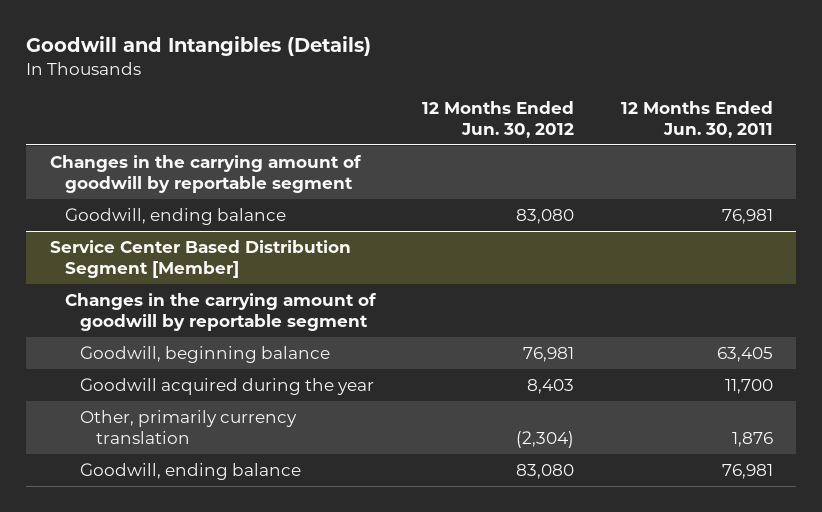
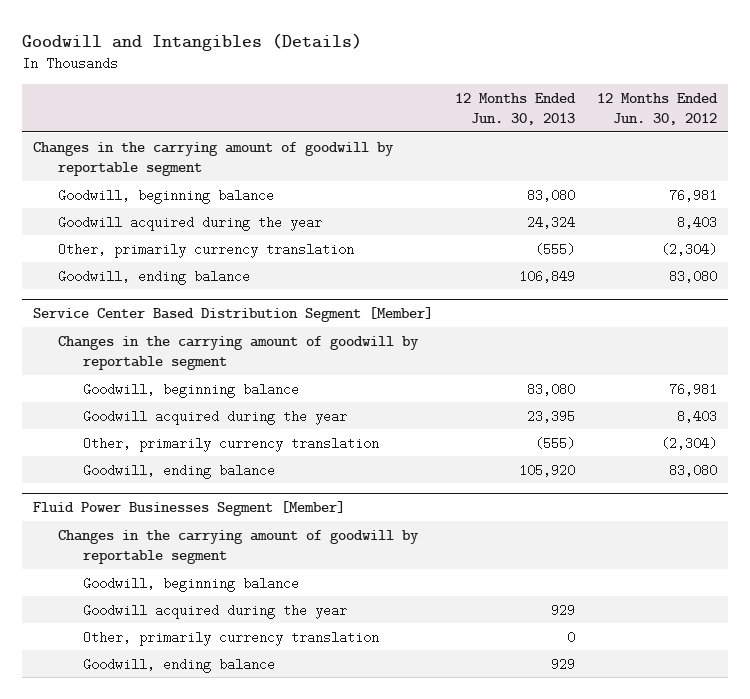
[620,100,773,138] 12 Months Ended Jun. 30, 2011 -> none
none -> [454,92,576,126] 12 Months Ended Jun. 30, 2013
none -> [57,188,274,204] Goodwill, beginning balance
none -> [57,215,322,231] Goodwill acquired during the year
none -> [57,242,354,258] Other, primarily currency translation
none -> [32,500,345,516] Fluid Power Businesses Segment [Member]
none -> [57,529,419,564] Changes in the carrying amount of goodwill by reportable segment
none -> [82,576,299,592] Goodwill, beginning balance
none -> [82,603,347,619] Goodwill acquired during the year
none -> [82,630,379,646] Other, primarily currency translation
none -> [82,657,275,673] Goodwill, ending balance

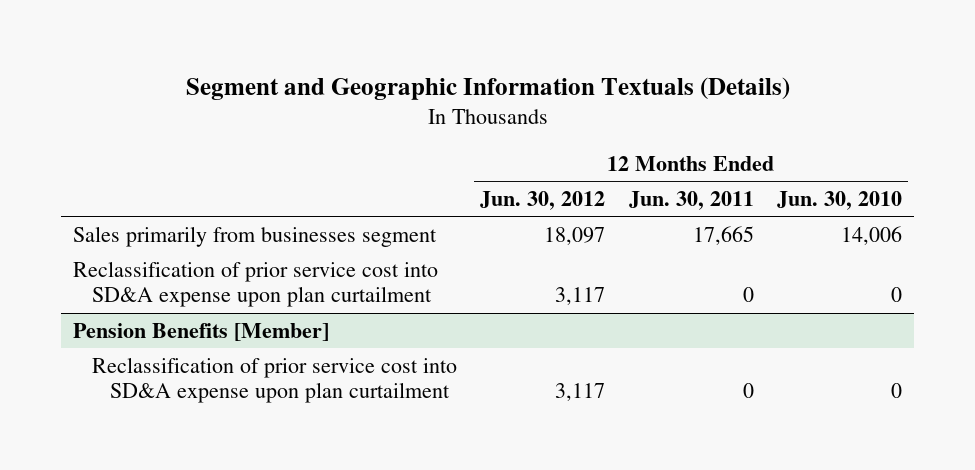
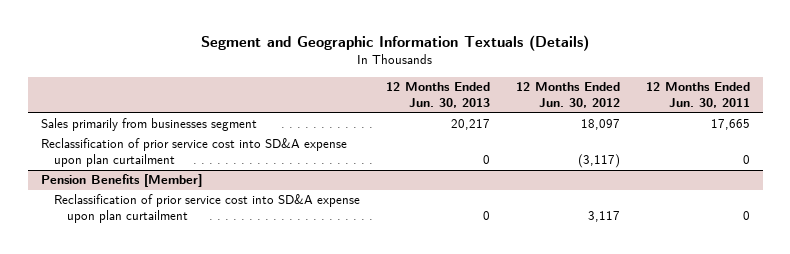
[777,190,903,210] Jun. 30, 2010 -> none
none -> [385,82,490,108] 12 Months Ended Jun. 30, 2013
[555,287,606,306] 3,117 -> [577,154,620,169] (3,117)

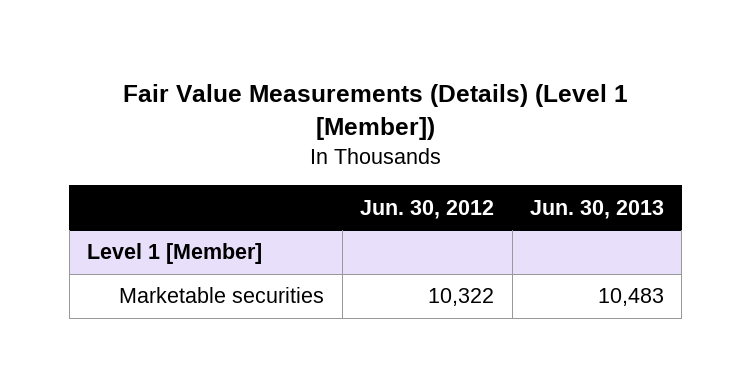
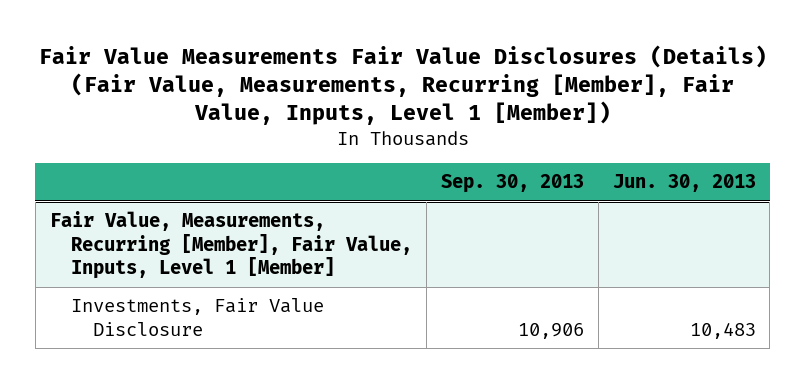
[122,84,628,141] Fair Value Measurements (Details) (Level 1 [Member]) -> [38,44,767,126] Fair Value Measurements Fair Value Disclosures (Details) (Fair Value, Measurements, Recurring [Member], Fair Value, Inputs, Level 1 [Member])
[360,199,495,219] Jun. 30, 2012 -> none
none -> [440,174,584,194] Sep. 30, 2013
[87,243,263,265] Level 1 [Member] -> none
none -> [49,211,413,280] Fair Value, Measurements, Recurring [Member], Fair Value, Inputs, Level 1 [Member]
[119,287,325,304] Marketable securities -> [71,298,325,336] Investments, Fair Value Disclosure

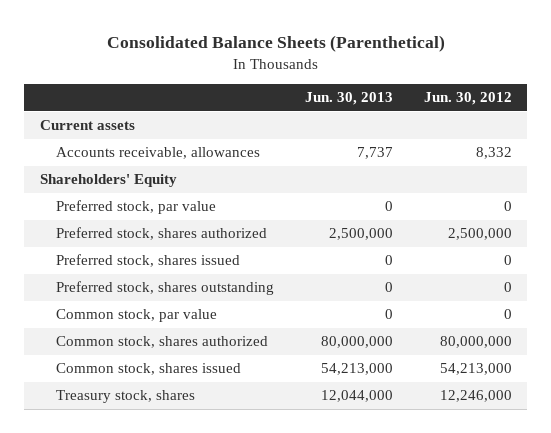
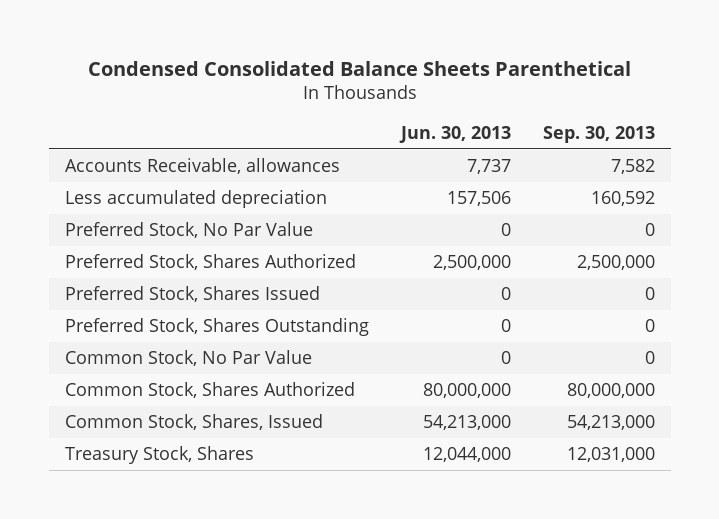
[106,34,445,52] Consolidated Balance Sheets (Parenthetical) -> [87,60,631,76] Condensed Consolidated Balance Sheets Parenthetical
[423,92,512,106] Jun. 30, 2012 -> none
none -> [542,125,655,143] Sep. 30, 2013
[39,120,135,131] Current assets -> none
[39,174,177,188] Shareholders' Equity -> none
[56,147,261,160] Accounts receivable, allowances -> [64,158,340,175] Accounts Receivable, allowances
none -> [64,190,327,209] Less accumulated depreciation
[56,200,217,215] Preferred stock, par value -> [64,222,313,239] Preferred Stock, No Par Value
[56,227,268,241] Preferred stock, shares authorized -> [64,254,356,271] Preferred Stock, Shares Authorized
[56,254,241,268] Preferred stock, shares issued -> [64,286,320,303] Preferred Stock, Shares Issued
[56,281,275,296] Preferred stock, shares outstanding -> [64,318,369,337] Preferred Stock, Shares Outstanding
[56,309,218,323] Common stock, par value -> [64,350,312,367] Common Stock, No Par Value
[56,336,269,349] Common stock, shares authorized -> [64,382,355,399] Common Stock, Shares Authorized
[56,363,242,376] Common stock, shares issued -> [64,414,323,431] Common Stock, Shares, Issued
[56,390,196,404] Treasury stock, shares -> [64,446,254,465] Treasury Stock, Shares

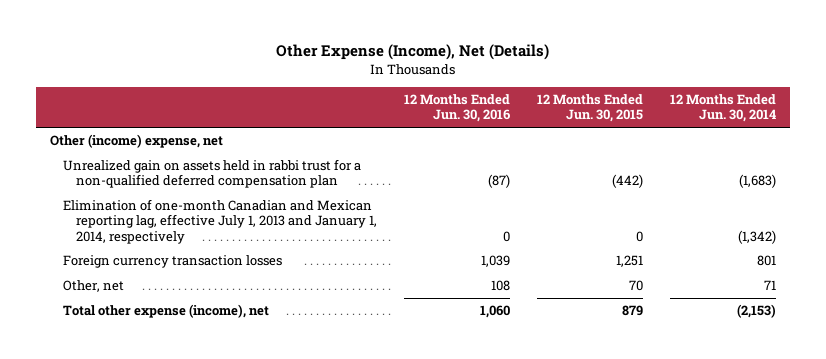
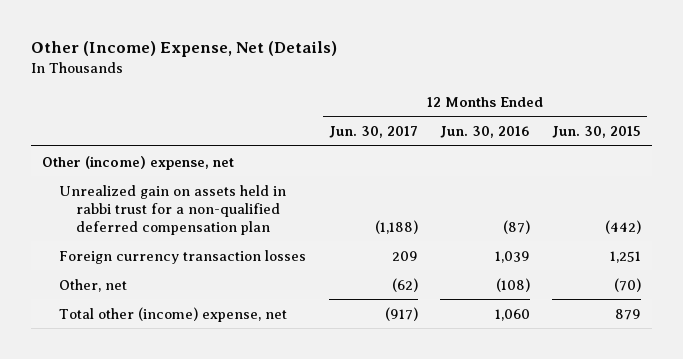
[276,44,550,61] Other Expense (Income), Net (Details) -> [30,41,337,58] Other (Income) Expense, Net (Details)
[670,94,777,123] 12 Months Ended Jun. 30, 2014 -> none
none -> [328,126,418,139] Jun. 30, 2017
[62,199,378,244] Elimination of one-month Canadian and Mexican reporting lag, effective July 1, 2013 and January 1, 2014, respectively -> none
[491,280,511,292] 108 -> [495,277,530,292] (108)
[629,280,644,292] 70 -> [614,277,642,292] (70)
[62,304,269,319] Total other expense (income), net -> [59,306,288,322] Total other (income) expense, net

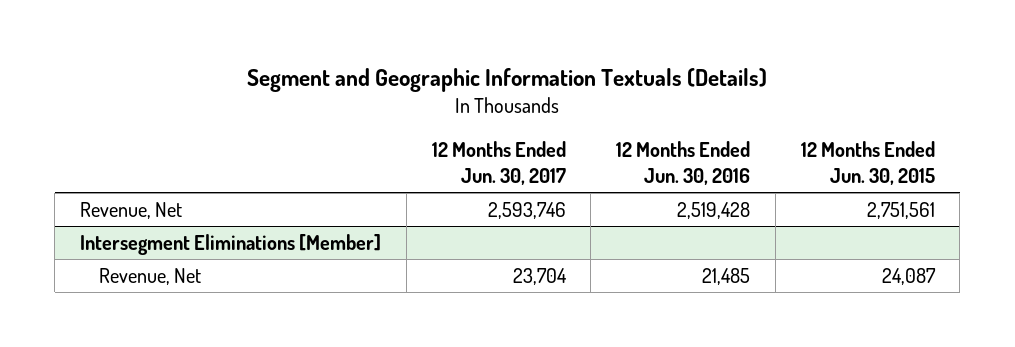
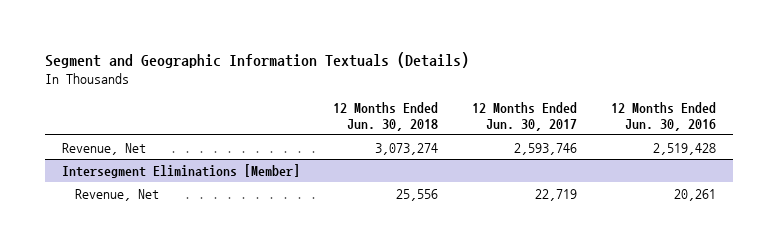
[800,141,935,186] 12 Months Ended Jun. 30, 2015 -> none
none -> [333,102,439,131] 12 Months Ended Jun. 30, 2018
[512,267,567,285] 23,704 -> [535,188,578,201] 22,719
[702,267,751,285] 21,485 -> [673,188,716,201] 20,261

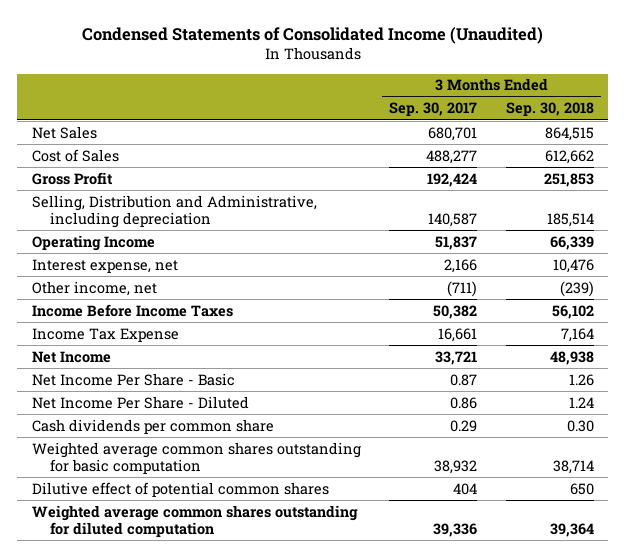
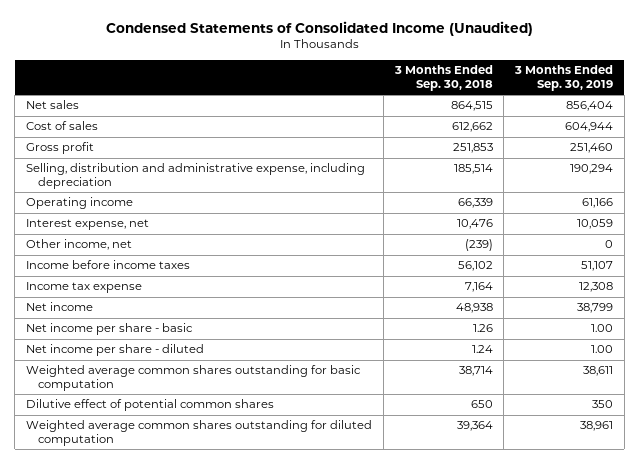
[389,102,478,117] Sep. 30, 2017 -> none
none -> [514,65,614,92] 3 Months Ended Sep. 30, 2019
[31,125,97,139] Net Sales -> [25,100,79,110] Net sales
[31,148,119,162] Cost of Sales -> [25,121,98,131] Cost of sales
[31,171,113,185] Gross Profit -> [25,142,94,155] Gross profit
[31,194,317,228] Selling, Distribution and Administrative, including depreciation -> [25,163,365,190] Selling, distribution and administrative expense, including depreciation
[31,234,155,251] Operating Income -> [25,197,133,210] Operating income
[31,418,274,434] Cash dividends per common share -> none
[31,303,233,317] Income Before Income Taxes -> [25,260,190,270] Income before income taxes
[31,327,179,342] Income Tax Expense -> [25,282,142,294] Income tax expense
[31,350,111,363] Net Income -> [25,302,93,312] Net income
[31,372,235,386] Net Income Per Share - Basic -> [25,323,193,336] Net income per share - basic
[31,395,249,409] Net Income Per Share - Diluted -> [25,344,204,357] Net income per share - diluted

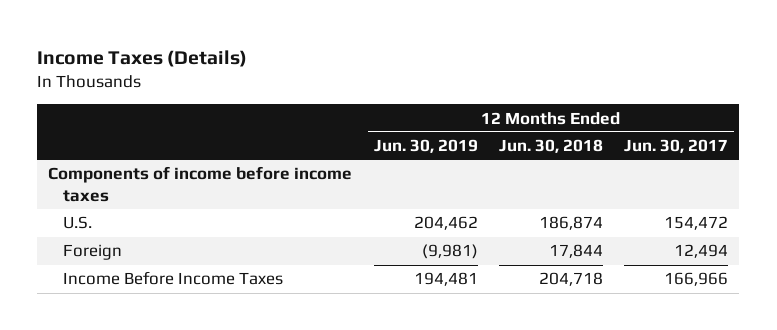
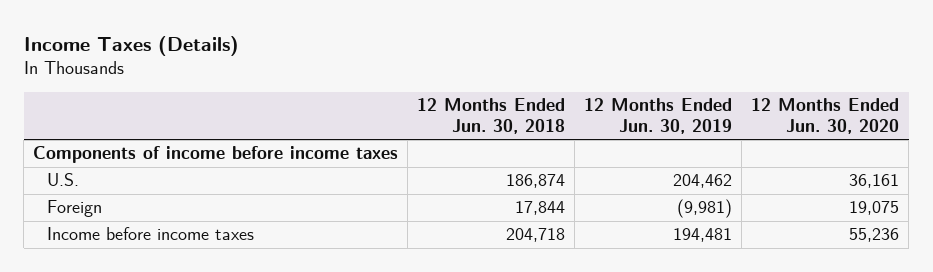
[624,139,729,154] Jun. 30, 2017 -> none
none -> [751,97,900,134] 12 Months Ended Jun. 30, 2020
[62,271,283,286] Income Before Income Taxes -> [46,227,254,241] Income before income taxes

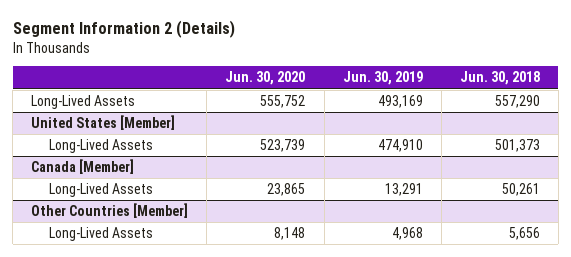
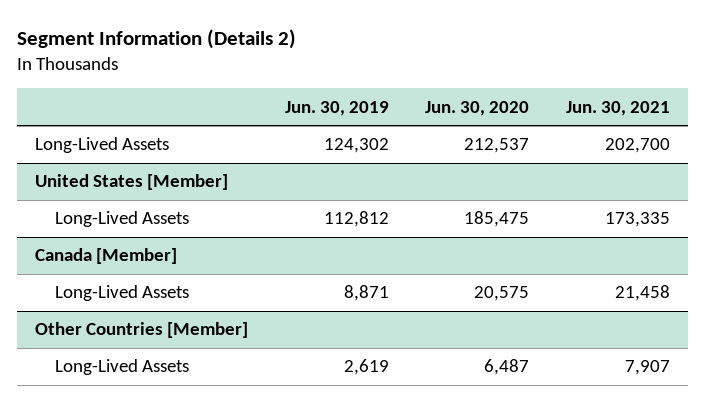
[12,20,235,39] Segment Information 2 (Details) -> [16,29,296,50] Segment Information (Details 2)
[459,71,540,86] Jun. 30, 2018 -> none
none -> [565,100,670,116] Jun. 30, 2021
[260,95,306,109] 555,752 -> [464,138,530,154] 212,537
[377,95,423,109] 493,169 -> [323,138,389,154] 124,302
[260,139,306,153] 523,739 -> [464,211,530,228] 185,475
[377,139,423,153] 474,910 -> [323,211,389,228] 112,812
[267,183,306,197] 23,865 -> [474,286,530,302] 20,575
[384,183,423,197] 13,291 -> [343,285,389,302] 8,871
[274,227,306,241] 8,148 -> [484,359,530,376] 6,487
[391,227,423,241] 4,968 -> [343,359,389,376] 2,619

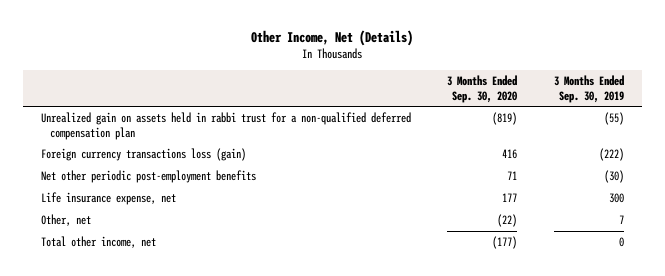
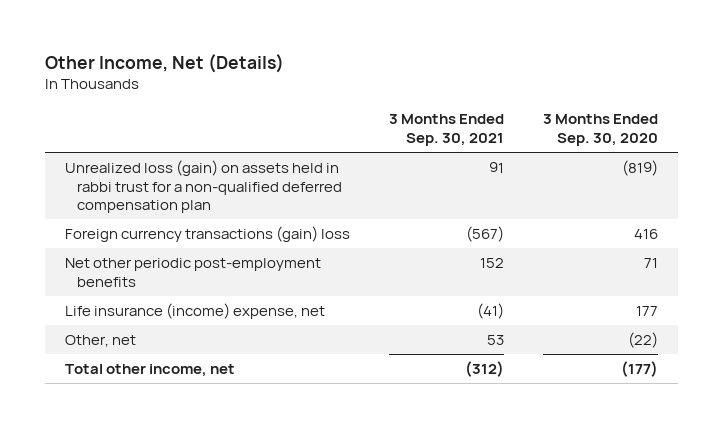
[553,75,624,103] 3 Months Ended Sep. 30, 2019 -> none
none -> [388,114,504,147] 3 Months Ended Sep. 30, 2021
[41,112,412,140] Unrealized gain on assets held in rabbi trust for a non-qualified deferred compensation plan -> [64,160,342,214] Unrealized loss (gain) on assets held in rabbi trust for a non-qualified deferred compensation plan
[41,148,247,162] Foreign currency transactions loss (gain) -> [64,226,350,243] Foreign currency transactions (gain) loss
[41,192,177,206] Life insurance expense, net -> [64,303,325,320] Life insurance (income) expense, net

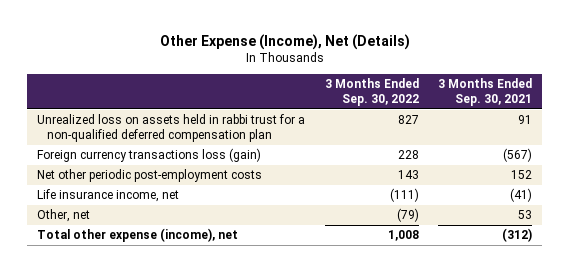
[45,53,285,73] Other Income, Net (Details) -> [159,34,410,51] Other Expense (Income), Net (Details)
[543,114,659,147] 3 Months Ended Sep. 30, 2020 -> none
none -> [324,78,419,107] 3 Months Ended Sep. 30, 2022
[64,160,342,214] Unrealized loss (gain) on assets held in rabbi trust for a non-qualified deferred compensation plan -> [37,114,306,143] Unrealized loss on assets held in rabbi trust for a non-qualified deferred compensation plan
[64,226,350,243] Foreign currency transactions (gain) loss -> [37,148,262,163] Foreign currency transactions loss (gain)
[64,258,321,287] Net other periodic post-employment benefits -> [37,169,263,183] Net other periodic post-employment costs
[64,303,325,320] Life insurance (income) expense, net -> [37,189,180,203] Life insurance income, net
[64,364,235,378] Total other income, net -> [37,228,239,243] Total other expense (income), net

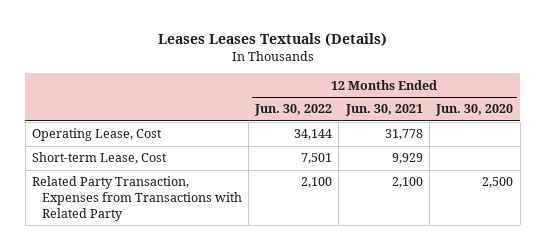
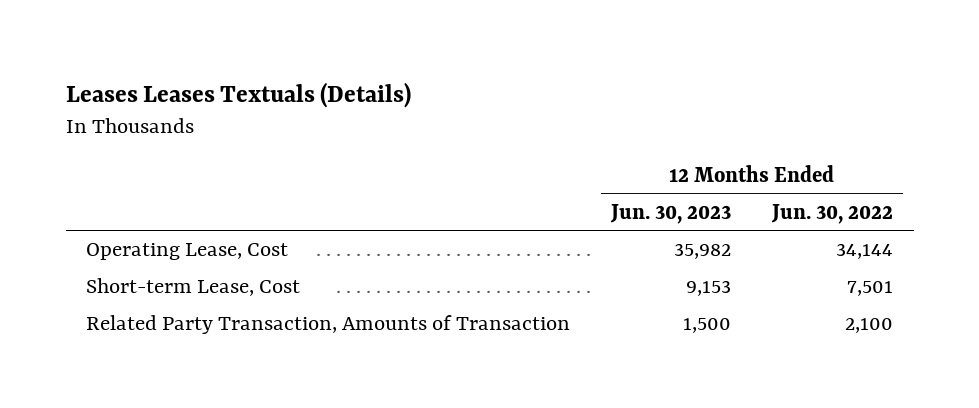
[344,104,423,117] Jun. 30, 2021 -> none
[435,104,514,117] Jun. 30, 2020 -> none
none -> [610,203,732,224] Jun. 30, 2023
[32,176,242,221] Related Party Transaction, Expenses from Transactions with Related Party -> none
none -> [86,315,571,335] Related Party Transaction, Amounts of Transaction

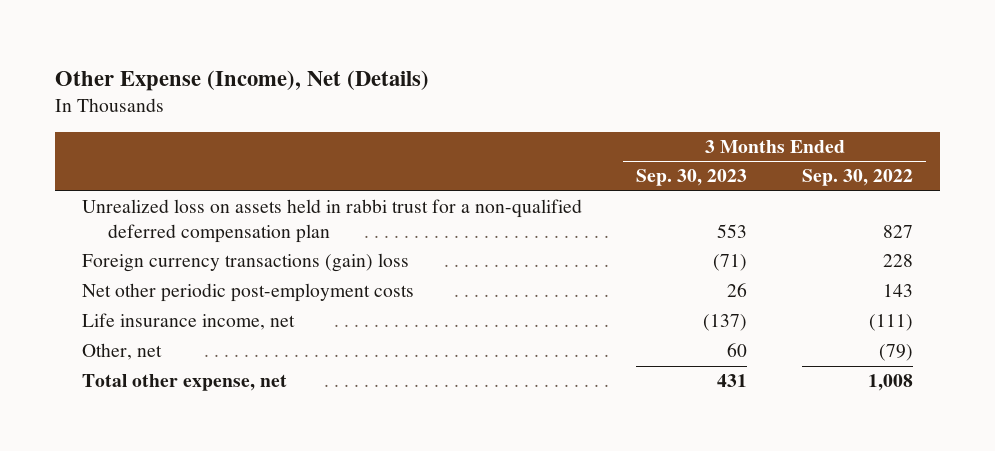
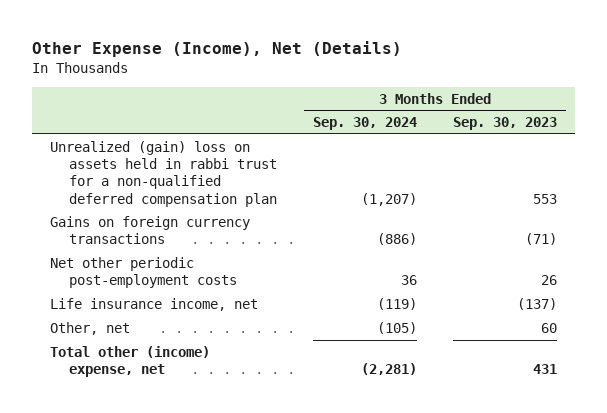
[801,169,913,187] Sep. 30, 2022 -> none
none -> [313,117,418,131] Sep. 30, 2024
[82,199,583,243] Unrealized loss on assets held in rabbi trust for a non-qualified deferred compensation plan -> [50,140,278,207] Unrealized (gain) loss on assets held in rabbi trust for a non-qualified deferred compensation plan
[82,253,410,273] Foreign currency transactions (gain) loss -> [50,215,251,245] Gains on foreign currency transactions
[82,374,288,392] Total other expense, net -> [50,345,211,378] Total other (income) expense, net

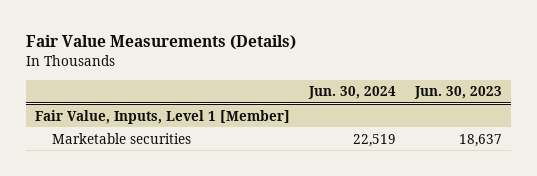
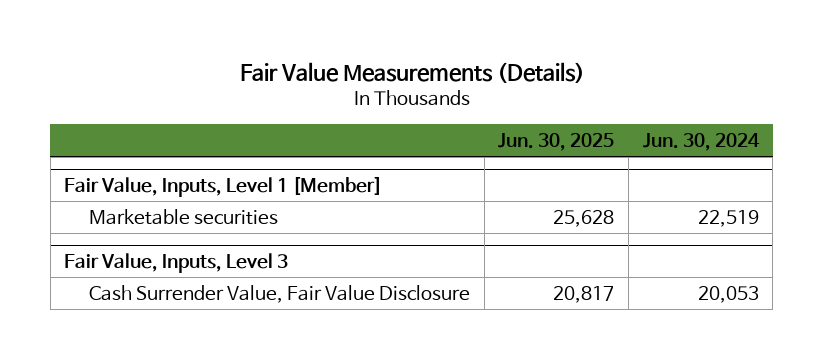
[413,86,502,100] Jun. 30, 2023 -> none
none -> [498,133,615,152] Jun. 30, 2025
none -> [64,252,289,273] Fair Value, Inputs, Level 3
none -> [89,284,471,303] Cash Surrender Value, Fair Value Disclosure

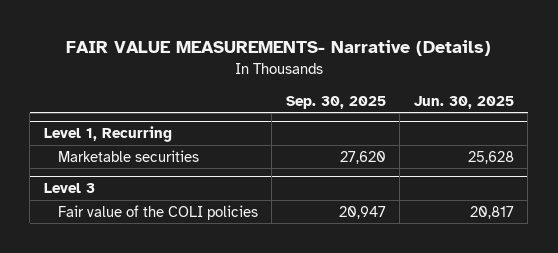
[239,61,585,83] Fair Value Measurements (Details) -> [65,40,491,57] FAIR VALUE MEASUREMENTS- Narrative (Details)
[642,133,760,152] Jun. 30, 2024 -> none
none -> [285,95,386,109] Sep. 30, 2025
[64,175,383,197] Fair Value, Inputs, Level 1 [Member] -> none
none -> [43,126,172,143] Level 1, Recurring
[64,252,289,273] Fair Value, Inputs, Level 3 -> [43,183,95,194] Level 3
[89,284,471,303] Cash Surrender Value, Fair Value Disclosure -> [57,204,258,220] Fair value of the COLI policies

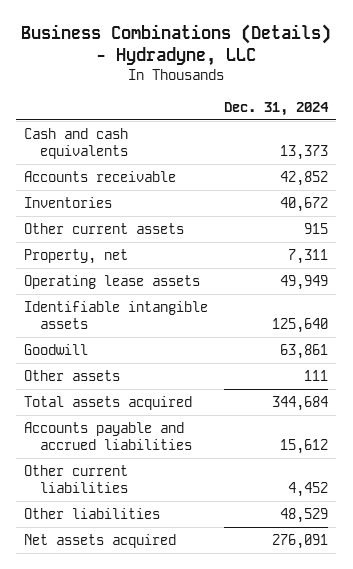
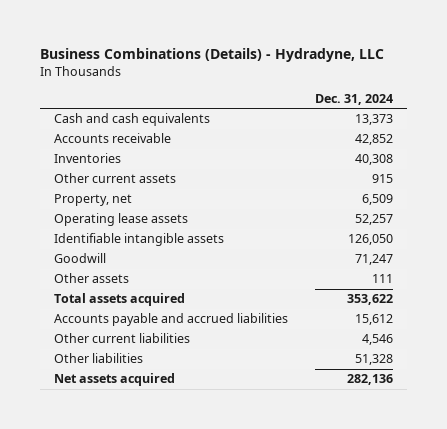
[280,196,329,212] 40,672 -> [355,154,394,166] 40,308
[288,248,329,264] 7,311 -> [362,194,394,206] 6,509
[280,274,329,290] 49,949 -> [355,214,394,226] 52,257
[272,318,329,334] 125,640 -> [348,234,394,246] 126,050
[280,343,329,359] 63,861 -> [355,254,394,266] 71,247
[272,395,329,411] 344,684 -> [347,294,394,306] 353,622
[288,482,329,498] 4,452 -> [362,334,394,346] 4,546
[280,507,329,523] 48,529 -> [355,354,394,366] 51,328
[272,533,329,549] 276,091 -> [347,374,394,386] 282,136

